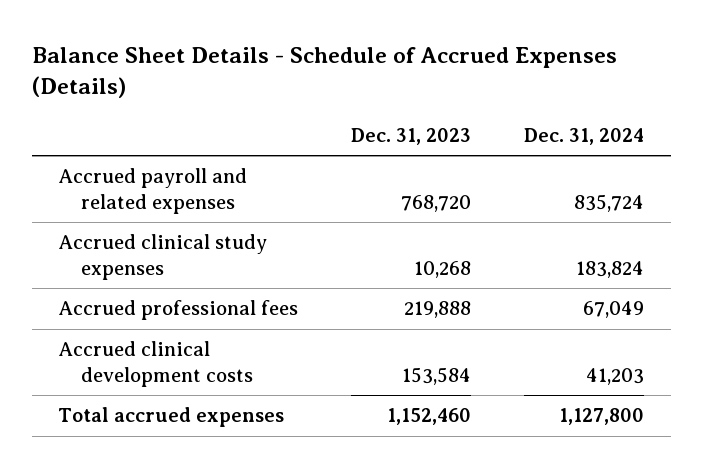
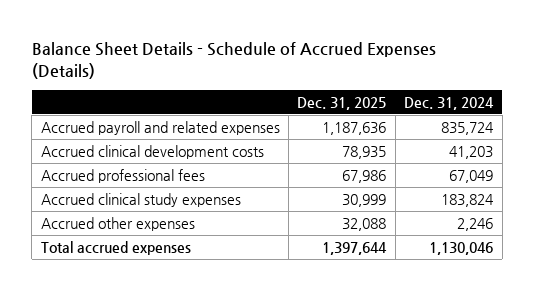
[351,127,472,145] Dec. 31, 2023 -> none
none -> [297,96,387,110] Dec. 31, 2025
[58,300,299,321] Accrued professional fees -> [40,169,205,184] Accrued professional fees
[58,234,268,280] Accrued clinical study expenses -> [40,193,241,208] Accrued clinical study expenses
none -> [40,217,195,232] Accrued other expenses
[559,408,645,426] 1,127,800 -> [429,242,494,256] 1,130,046

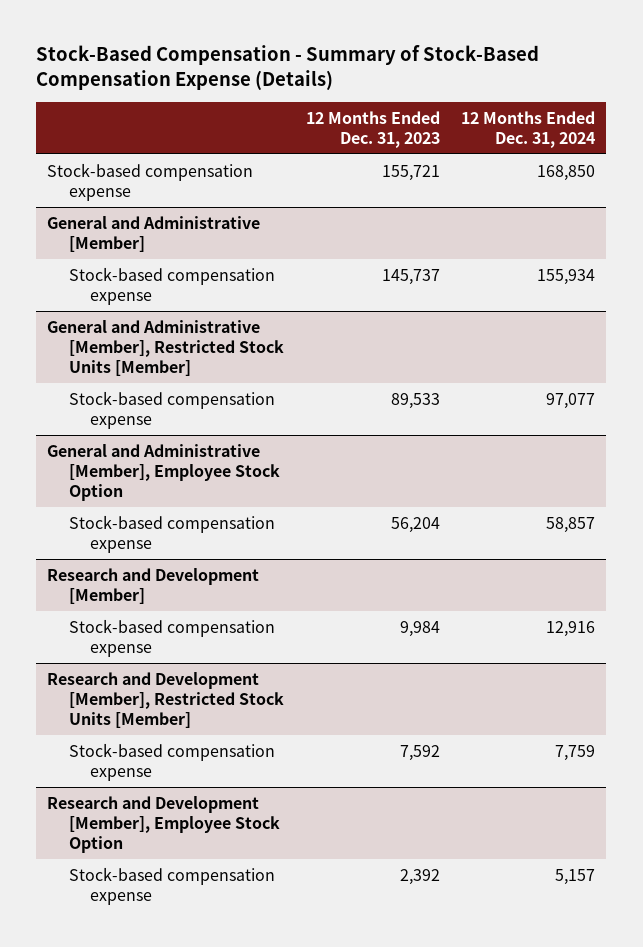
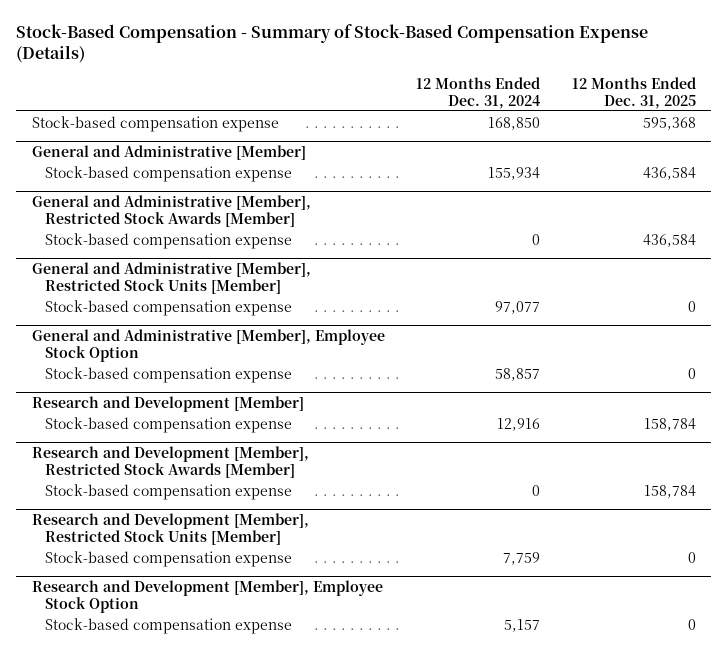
[305,110,440,148] 12 Months Ended Dec. 31, 2023 -> none
none -> [571,76,696,109] 12 Months Ended Dec. 31, 2025
none -> [31,194,311,227] General and Administrative [Member], Restricted Stock Awards [Member]
none -> [45,232,293,249] Stock-based compensation expense
none -> [31,445,309,478] Research and Development [Member], Restricted Stock Awards [Member]
none -> [45,483,293,500] Stock-based compensation expense

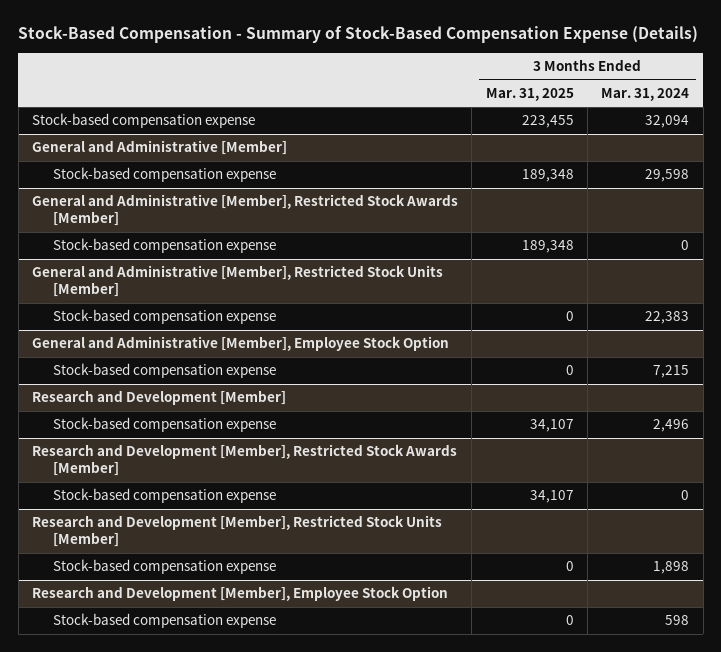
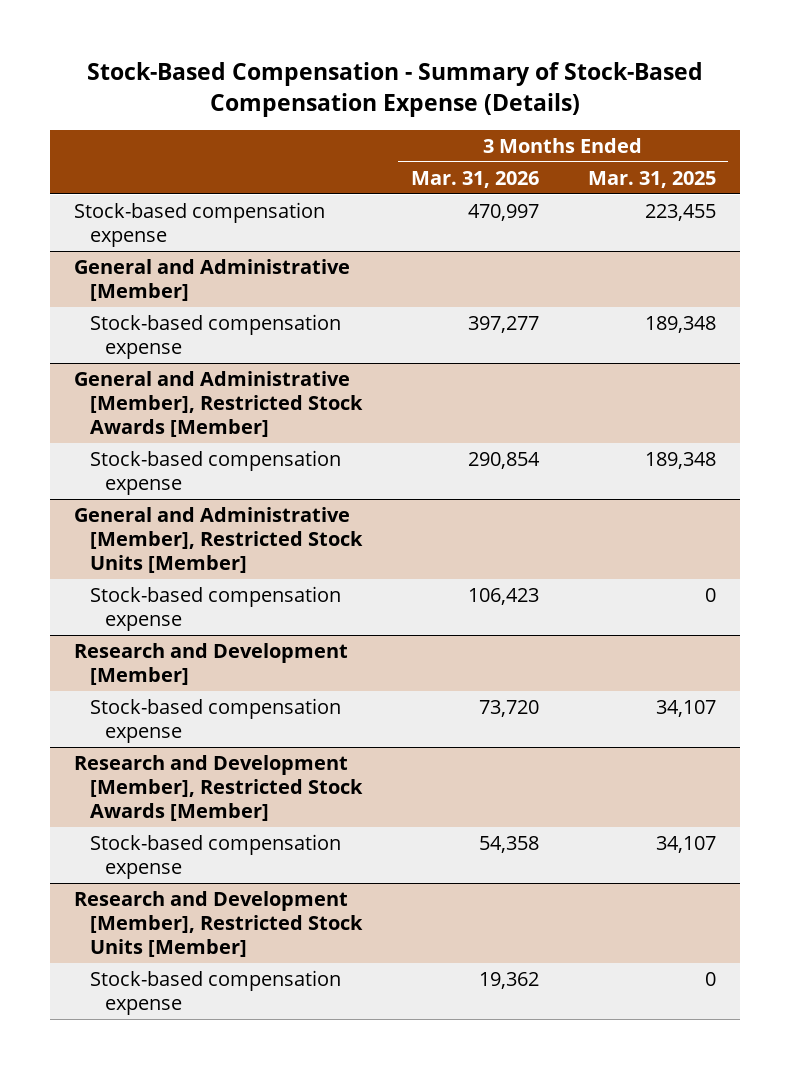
[601,88,690,102] Mar. 31, 2024 -> none
none -> [410,170,539,188] Mar. 31, 2026
[31,336,449,352] General and Administrative [Member], Employee Stock Option -> none
[52,363,276,379] Stock-based compensation expense -> none
[31,586,448,602] Research and Development [Member], Employee Stock Option -> none
[52,613,276,629] Stock-based compensation expense -> none

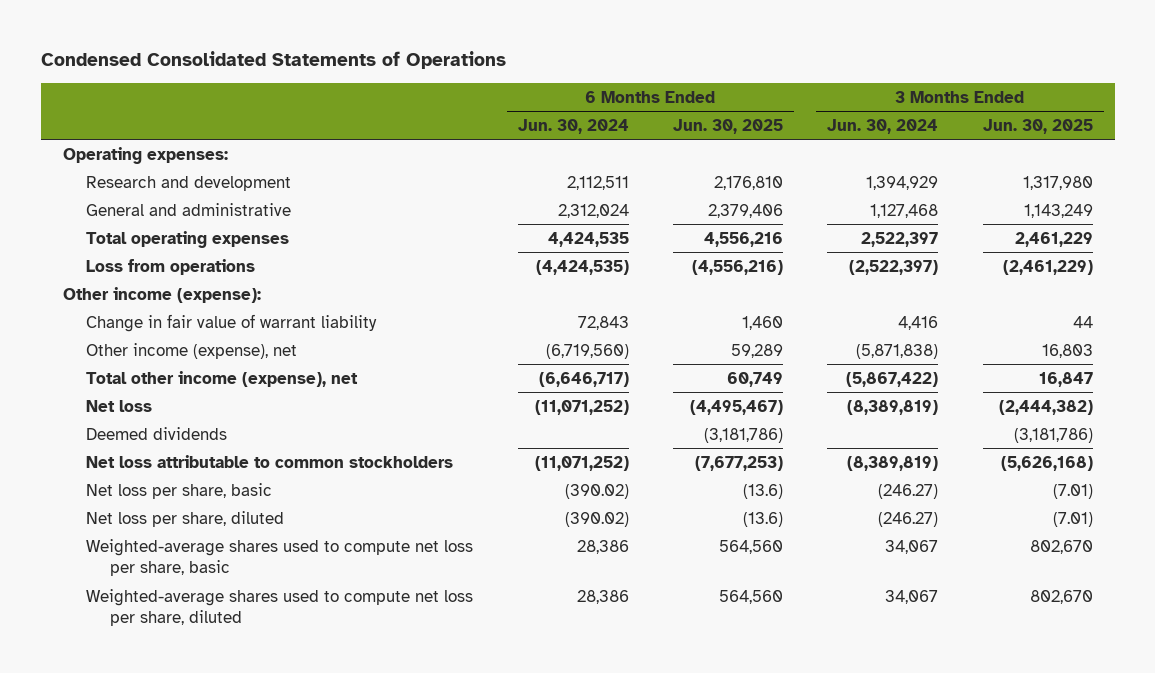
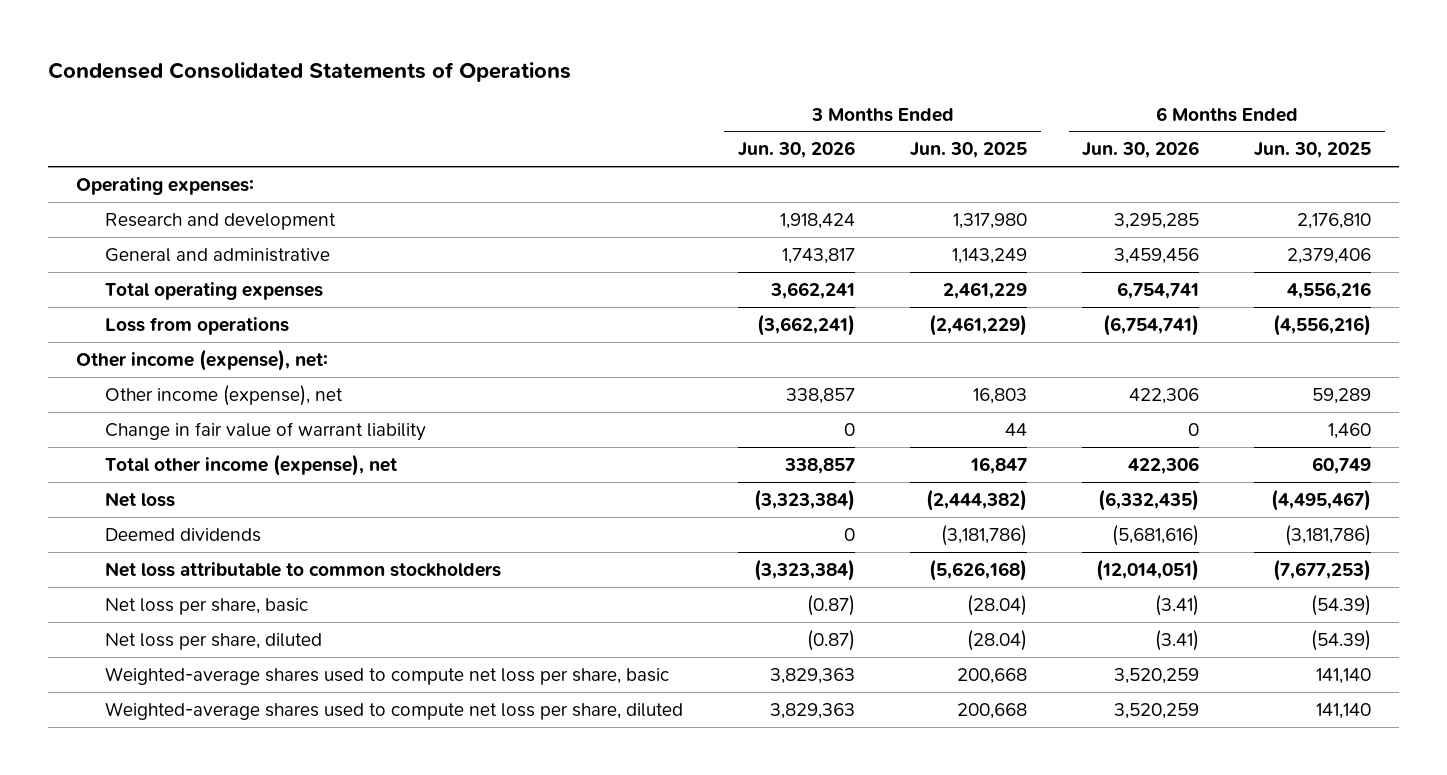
[517,119,629,135] Jun. 30, 2024 -> none
[827,119,939,135] Jun. 30, 2024 -> none
none -> [738,141,856,159] Jun. 30, 2026
none -> [1082,141,1200,159] Jun. 30, 2026
[62,286,261,303] Other income (expense): -> [75,348,328,371] Other income (expense), net:
[86,313,378,332] Change in fair value of warrant liability -> [105,421,427,441] Change in fair value of warrant liability
[742,483,783,499] (13.6) -> [1311,594,1372,616] (54.39)
[1052,483,1093,499] (7.01) -> [967,594,1028,616] (28.04)
[742,511,783,527] (13.6) -> [1311,629,1372,651] (54.39)
[1052,511,1093,527] (7.01) -> [967,629,1028,651] (28.04)
[718,539,783,554] 564,560 -> [1316,667,1372,684] 141,140
[1029,539,1093,554] 802,670 -> [957,667,1028,684] 200,668
[718,589,783,604] 564,560 -> [1316,702,1372,719] 141,140
[1029,589,1093,604] 802,670 -> [957,702,1028,719] 200,668

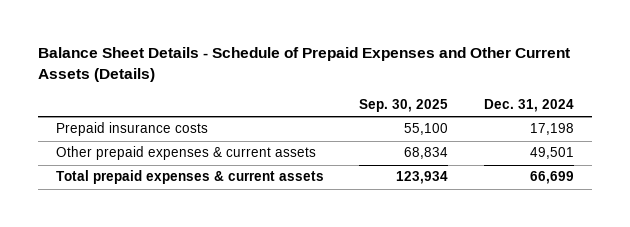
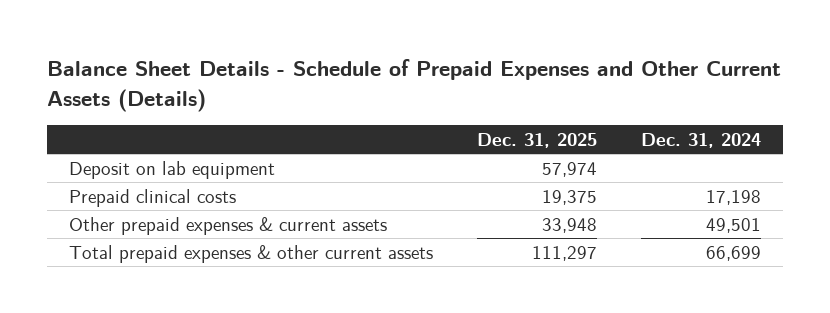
[359,99,449,113] Sep. 30, 2025 -> none
none -> [476,132,597,148] Dec. 31, 2025
none -> [68,160,275,179] Deposit on lab equipment
[55,122,208,137] Prepaid insurance costs -> [68,188,236,207] Prepaid clinical costs
[55,170,324,185] Total prepaid expenses & current assets -> [68,244,433,263] Total prepaid expenses & other current assets

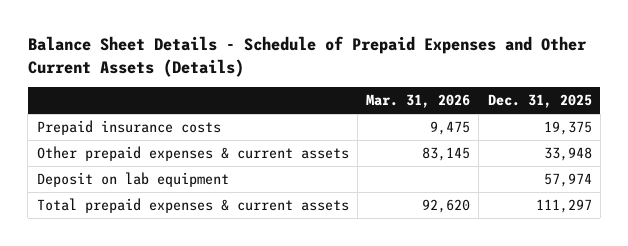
[640,132,761,148] Dec. 31, 2024 -> none
none -> [366,94,471,109] Mar. 31, 2026
[68,188,236,207] Prepaid clinical costs -> [36,120,221,136] Prepaid insurance costs
[68,160,275,179] Deposit on lab equipment -> [36,172,229,188] Deposit on lab equipment
[68,244,433,263] Total prepaid expenses & other current assets -> [36,198,349,214] Total prepaid expenses & current assets

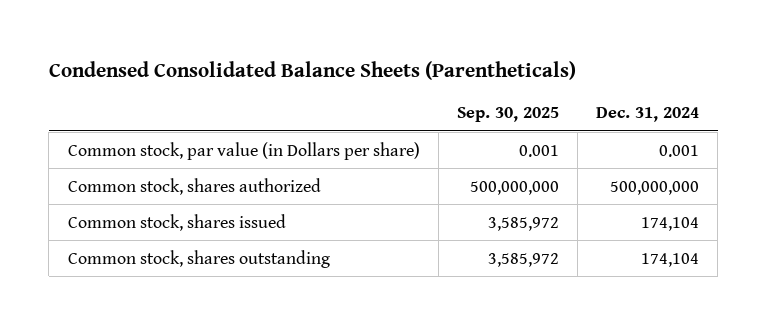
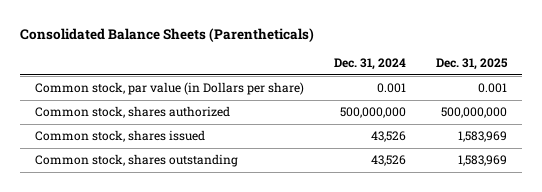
[48,60,576,80] Condensed Consolidated Balance Sheets (Parentheticals) -> [20,27,315,42] Consolidated Balance Sheets (Parentheticals)
[456,107,559,123] Sep. 30, 2025 -> none
none -> [436,57,509,70] Dec. 31, 2025
[641,216,700,231] 174,104 -> [371,131,407,143] 43,526
[641,252,700,267] 174,104 -> [371,155,407,167] 43,526

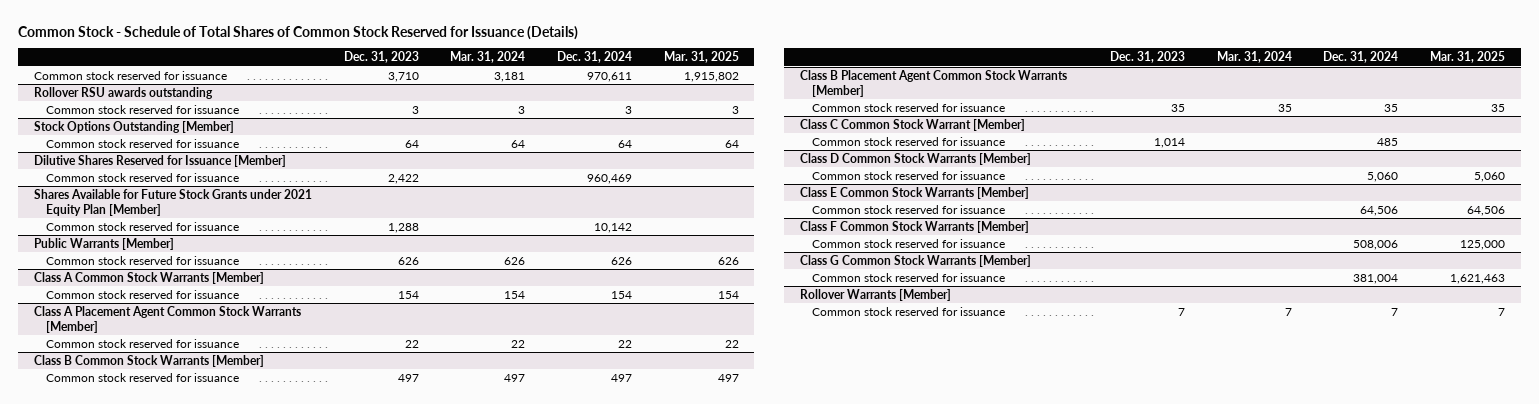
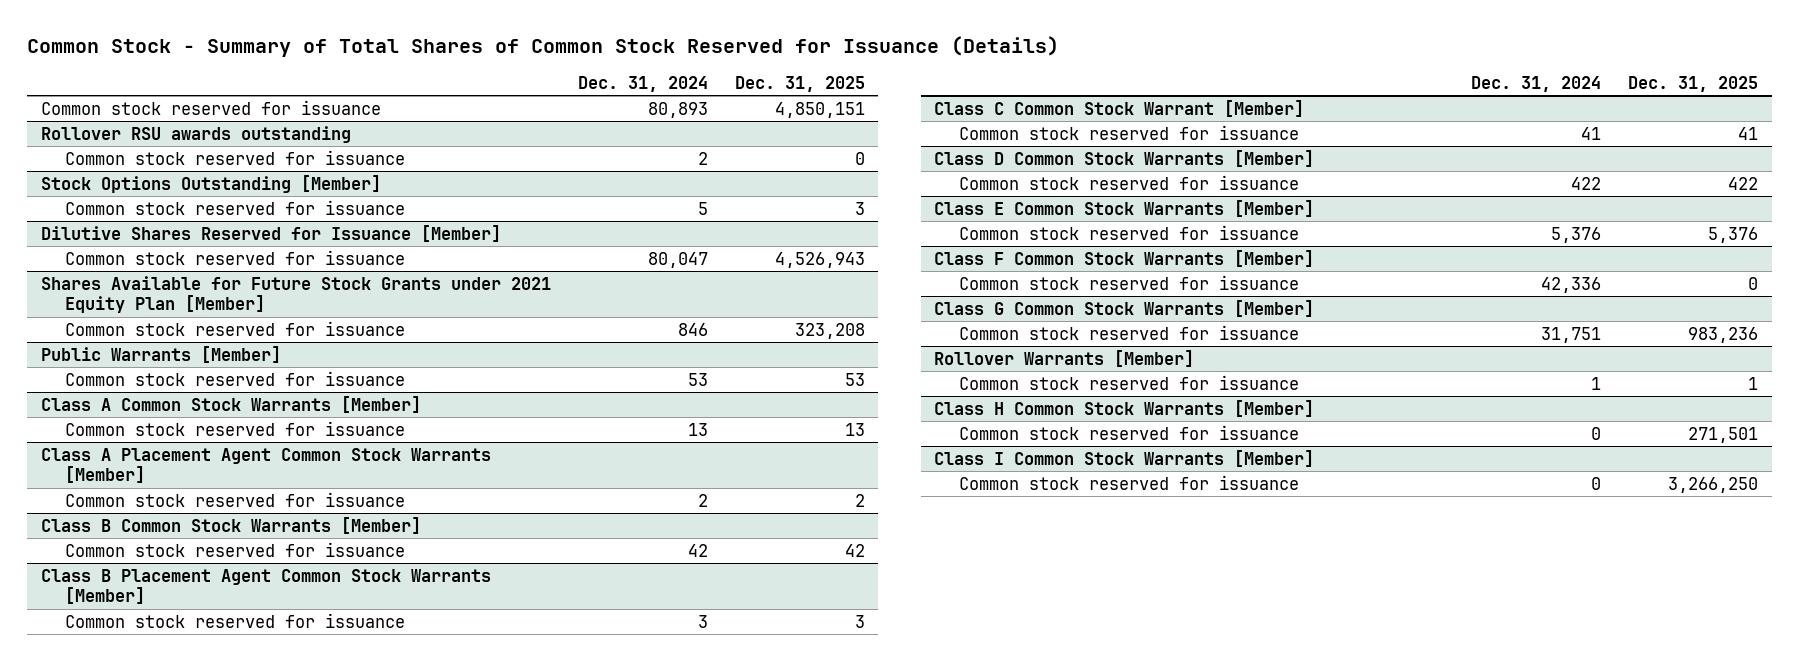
[18,25,579,40] Common Stock - Schedule of Total Shares of Common Stock Reserved for Issuance (Details) -> [26,36,1059,58] Common Stock - Summary of Total Shares of Common Stock Reserved for Issuance (Details)
[343,51,419,64] Dec. 31, 2023 -> none
[450,51,526,64] Mar. 31, 2024 -> none
[663,51,739,64] Mar. 31, 2025 -> none
none -> [734,75,865,92] Dec. 31, 2025
[586,72,632,83] 970,611 -> [647,101,708,118] 80,893
[624,106,632,115] 3 -> [697,151,708,165] 2
[617,140,632,149] 64 -> [697,201,708,215] 5
[586,174,632,185] 960,469 -> [647,251,708,268] 80,047
[593,223,632,234] 10,142 -> [677,322,708,336] 846
[610,257,632,266] 626 -> [687,372,708,386] 53
[610,291,632,300] 154 -> [687,422,708,436] 13
[617,340,632,349] 22 -> [697,493,708,507] 2
[610,374,632,383] 497 -> [687,543,708,557] 42
[1384,104,1399,113] 35 -> [697,614,708,628] 3
[1377,138,1399,147] 485 -> [1581,126,1602,140] 41
[1367,172,1399,183] 5,060 -> [1571,176,1602,190] 422
[1360,206,1399,217] 64,506 -> [1551,226,1602,243] 5,376
[1353,240,1399,251] 508,006 -> [1541,276,1602,293] 42,336
[1353,274,1399,285] 381,004 -> [1541,326,1602,343] 31,751
[1391,308,1399,317] 7 -> [1591,376,1602,390] 1
none -> [934,399,1315,417] Class H Common Stock Warrants [Member]
none -> [958,424,1299,440] Common stock reserved for issuance
none -> [934,449,1315,467] Class I Common Stock Warrants [Member]
none -> [958,474,1299,490] Common stock reserved for issuance

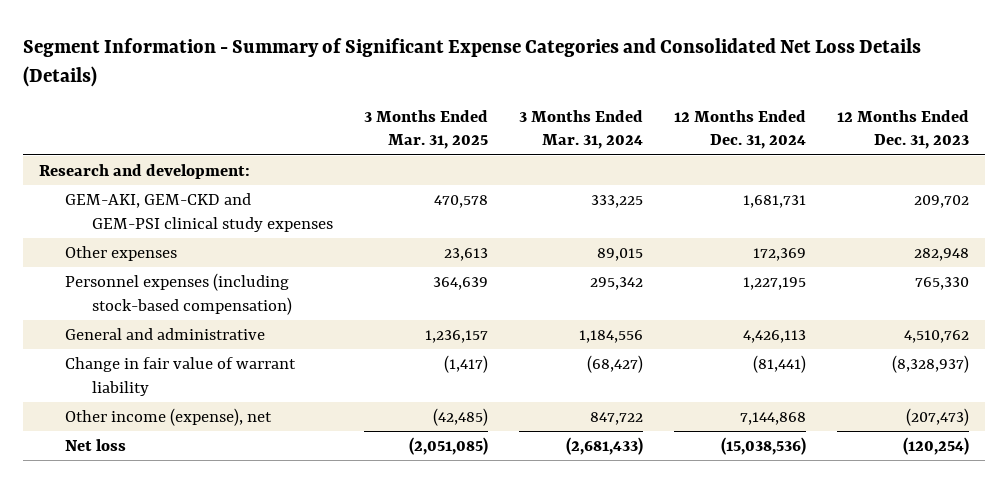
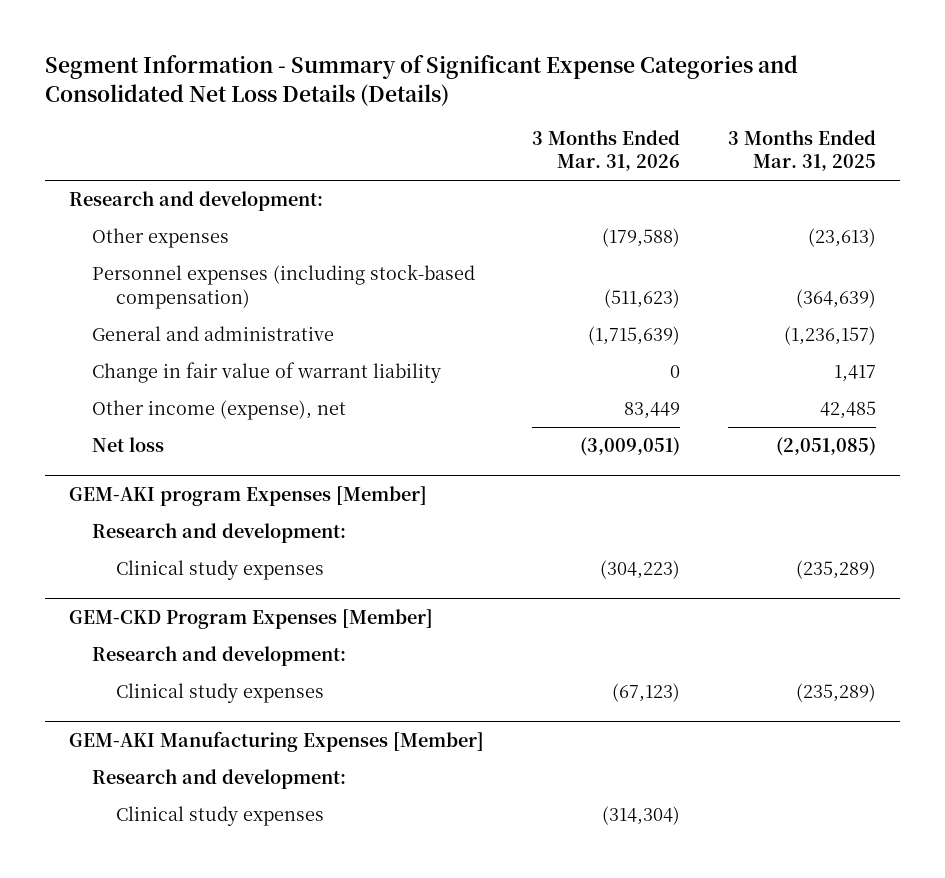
[519,109,644,150] 3 Months Ended Mar. 31, 2024 -> none
[674,109,807,150] 12 Months Ended Dec. 31, 2024 -> none
[837,109,970,150] 12 Months Ended Dec. 31, 2023 -> none
none -> [532,130,681,172] 3 Months Ended Mar. 31, 2026
[65,193,333,232] GEM-AKI, GEM-CKD and GEM-PSI clinical study expenses -> none
[443,248,488,262] 23,613 -> [808,228,877,248] (23,613)
[432,277,488,291] 364,639 -> [796,288,877,308] (364,639)
[424,330,488,344] 1,236,157 -> [784,326,877,346] (1,236,157)
[443,355,488,374] (1,417) -> [834,365,877,383] 1,417
[432,408,488,427] (42,485) -> [820,401,877,420] 42,485
none -> [69,485,428,506] GEM-AKI program Expenses [Member]
none -> [92,523,347,544] Research and development:
none -> [115,560,324,581] Clinical study expenses
none -> [69,608,434,629] GEM-CKD Program Expenses [Member]
none -> [92,646,347,667] Research and development:
none -> [115,683,324,704] Clinical study expenses
none -> [69,730,485,752] GEM-AKI Manufacturing Expenses [Member]
none -> [92,769,347,790] Research and development:
none -> [115,806,324,827] Clinical study expenses

